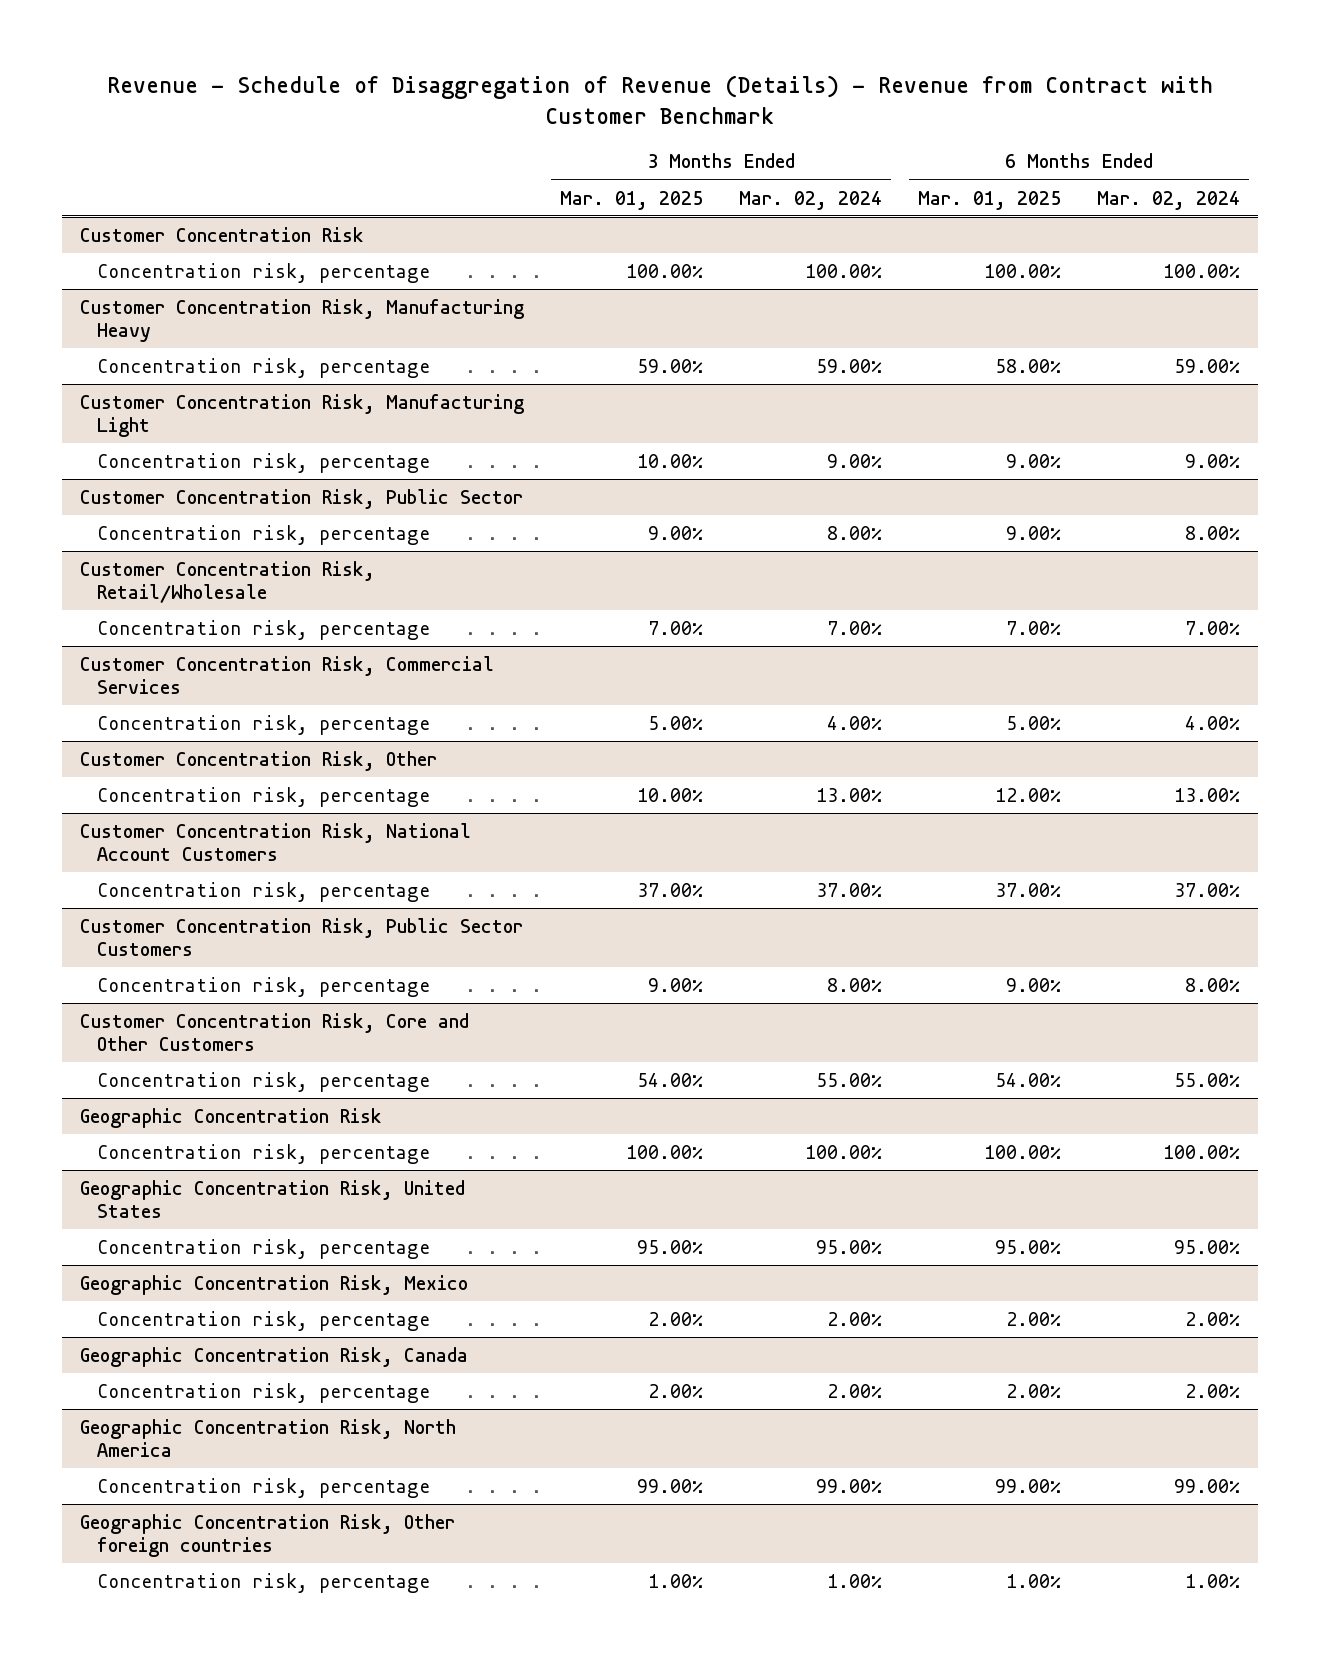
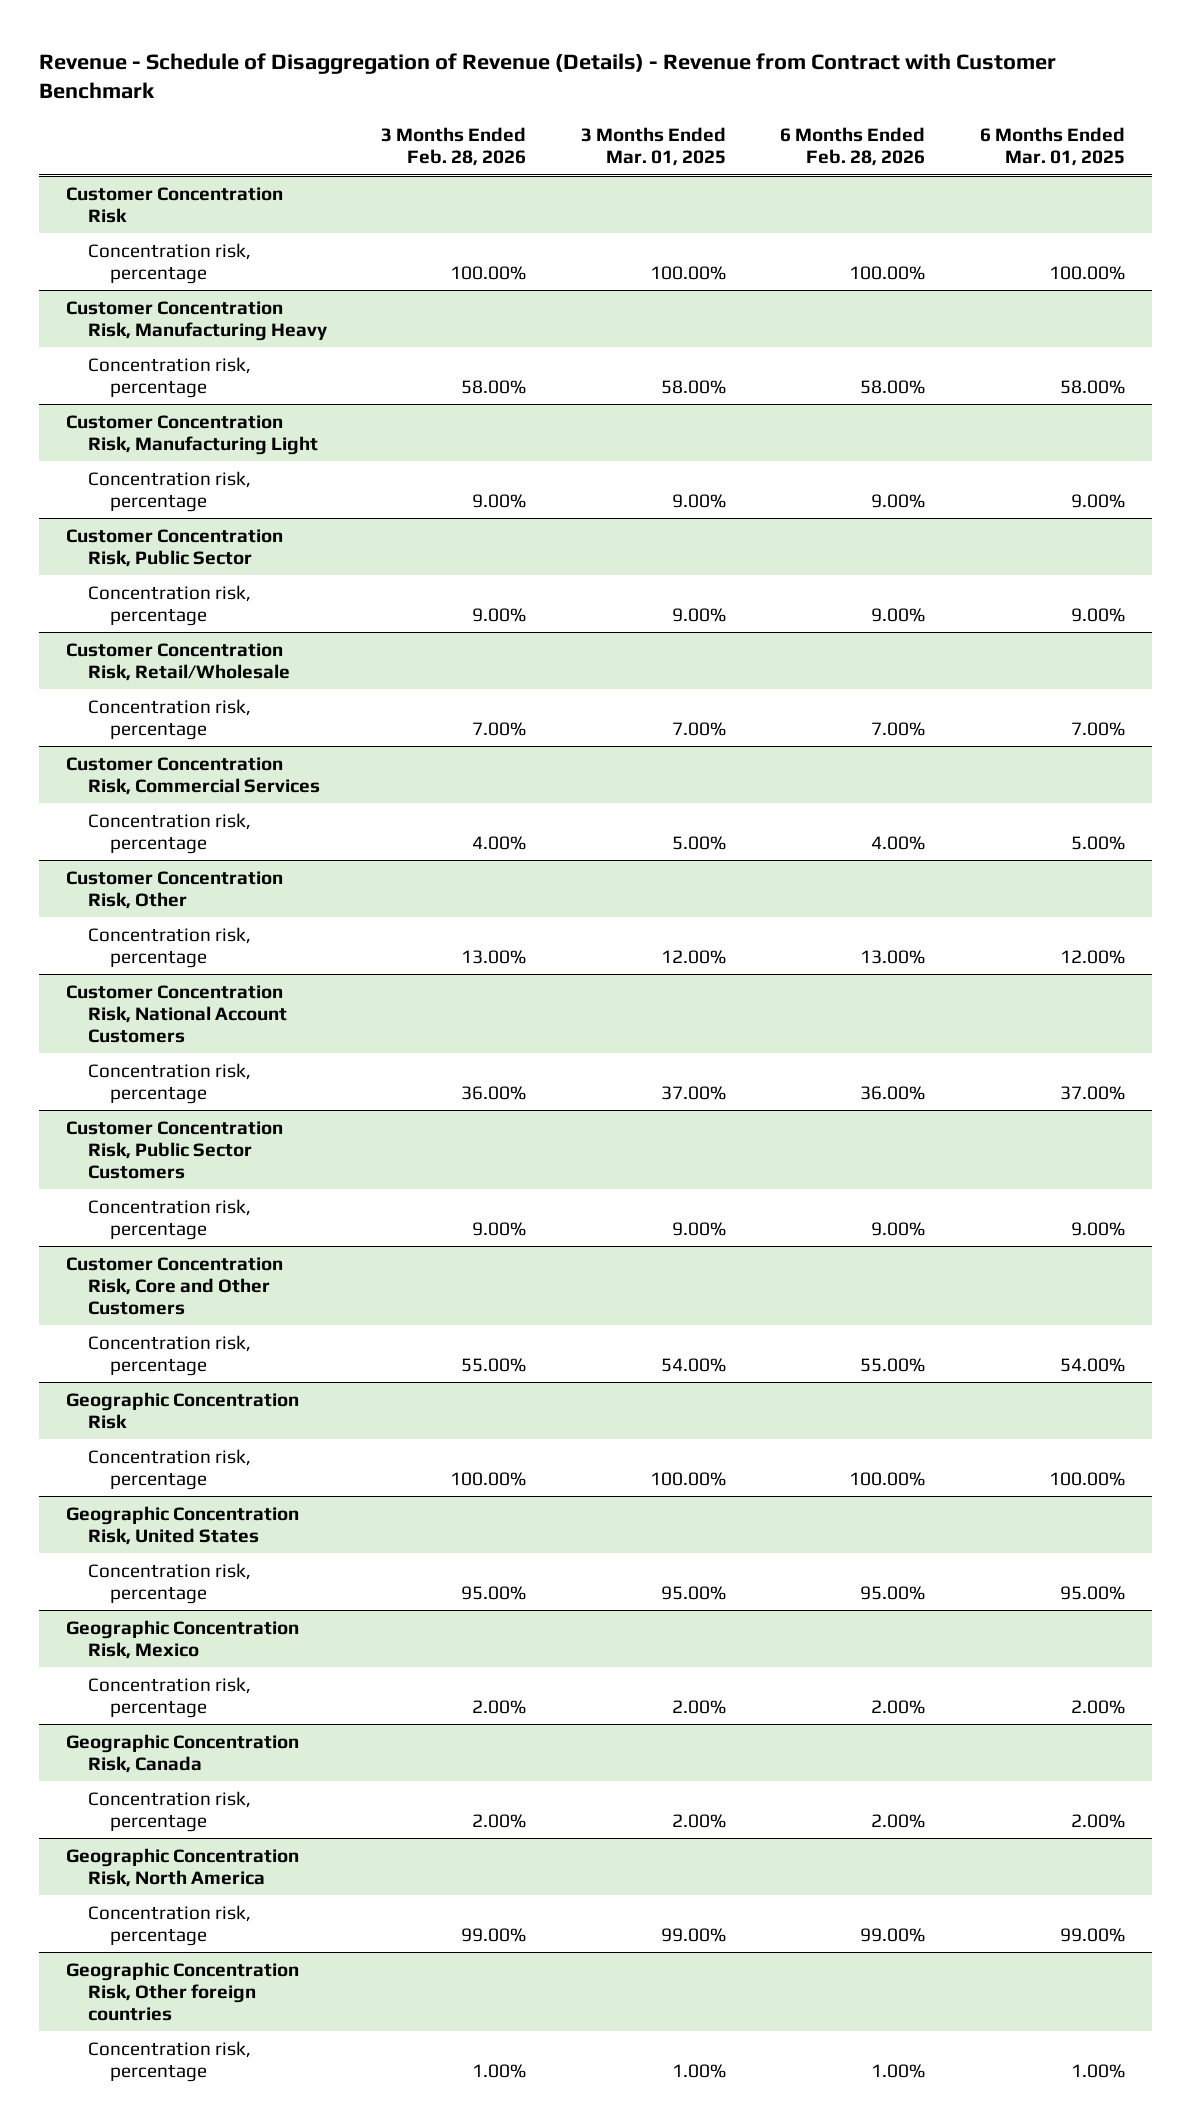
[739,190,883,210] Mar. 02, 2024 -> none
[1096,190,1240,210] Mar. 02, 2024 -> none
none -> [381,127,527,167] 3 Months Ended Feb. 28, 2026
none -> [780,127,926,167] 6 Months Ended Feb. 28, 2026
[637,358,704,373] 59.00% -> [660,379,726,394] 58.00%
[637,453,704,468] 10.00% -> [671,493,726,508] 9.00%
[637,787,704,802] 10.00% -> [660,949,726,964] 12.00%

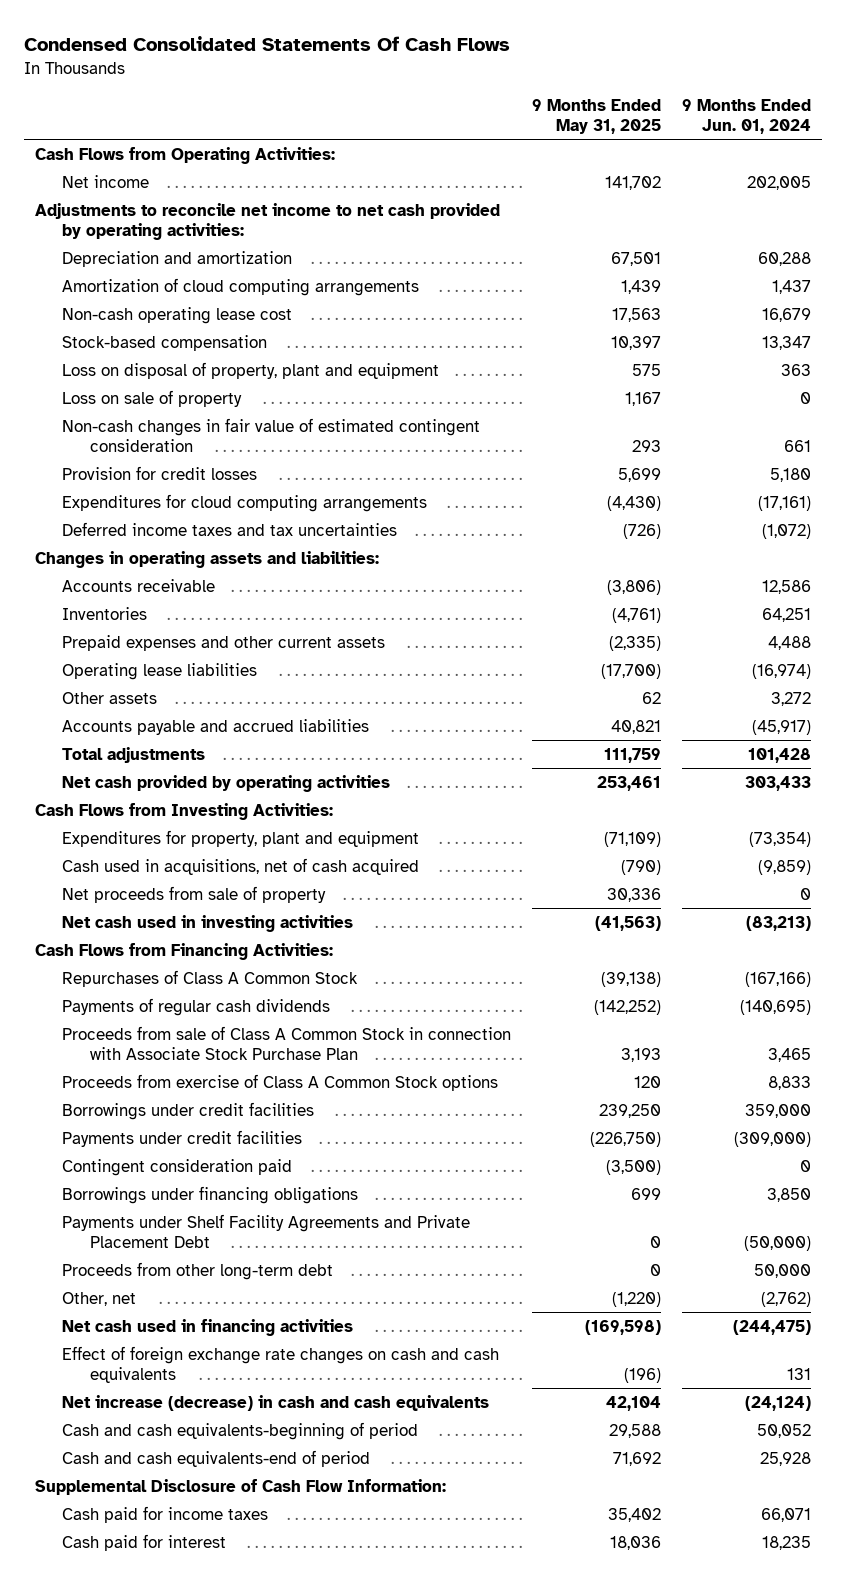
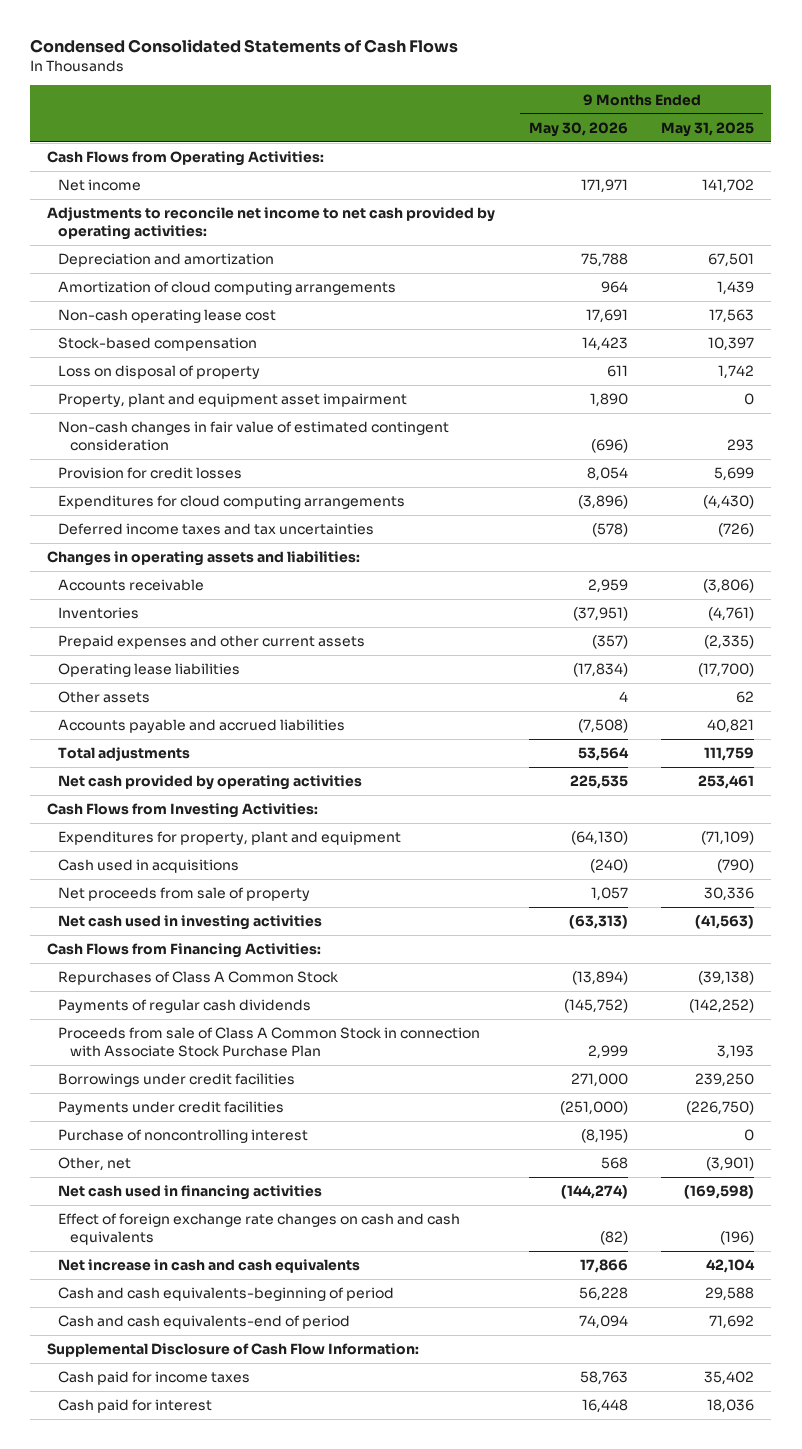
[24,35,511,51] Condensed Consolidated Statements Of Cash Flows -> [30,39,459,54] Condensed Consolidated Statements of Cash Flows
[682,99,812,135] 9 Months Ended Jun. 01, 2024 -> none
none -> [528,121,628,137] May 30, 2026
[62,361,440,379] Loss on disposal of property, plant and equipment -> none
[62,389,243,407] Loss on sale of property -> [58,365,261,380] Loss on disposal of property
[625,391,662,406] 1,167 -> [718,365,755,380] 1,742
none -> [58,393,408,408] Property, plant and equipment asset impairment
[62,857,420,875] Cash used in acquisitions, net of cash acquired -> [58,859,240,874] Cash used in acquisitions
[62,1073,499,1091] Proceeds from exercise of Class A Common Stock options -> none
[62,1158,293,1176] Contingent consideration paid -> none
[62,1185,359,1204] Borrowings under financing obligations -> none
[62,1213,471,1248] Payments under Shelf Facility Agreements and Private Placement Debt -> none
[62,1261,334,1280] Proceeds from other long-term debt -> none
none -> [58,1129,309,1144] Purchase of noncontrolling interest
[612,1291,662,1307] (1,220) -> [706,1157,755,1172] (3,901)
[62,1394,490,1411] Net increase (decrease) in cash and cash equivalents -> [58,1259,361,1274] Net increase in cash and cash equivalents

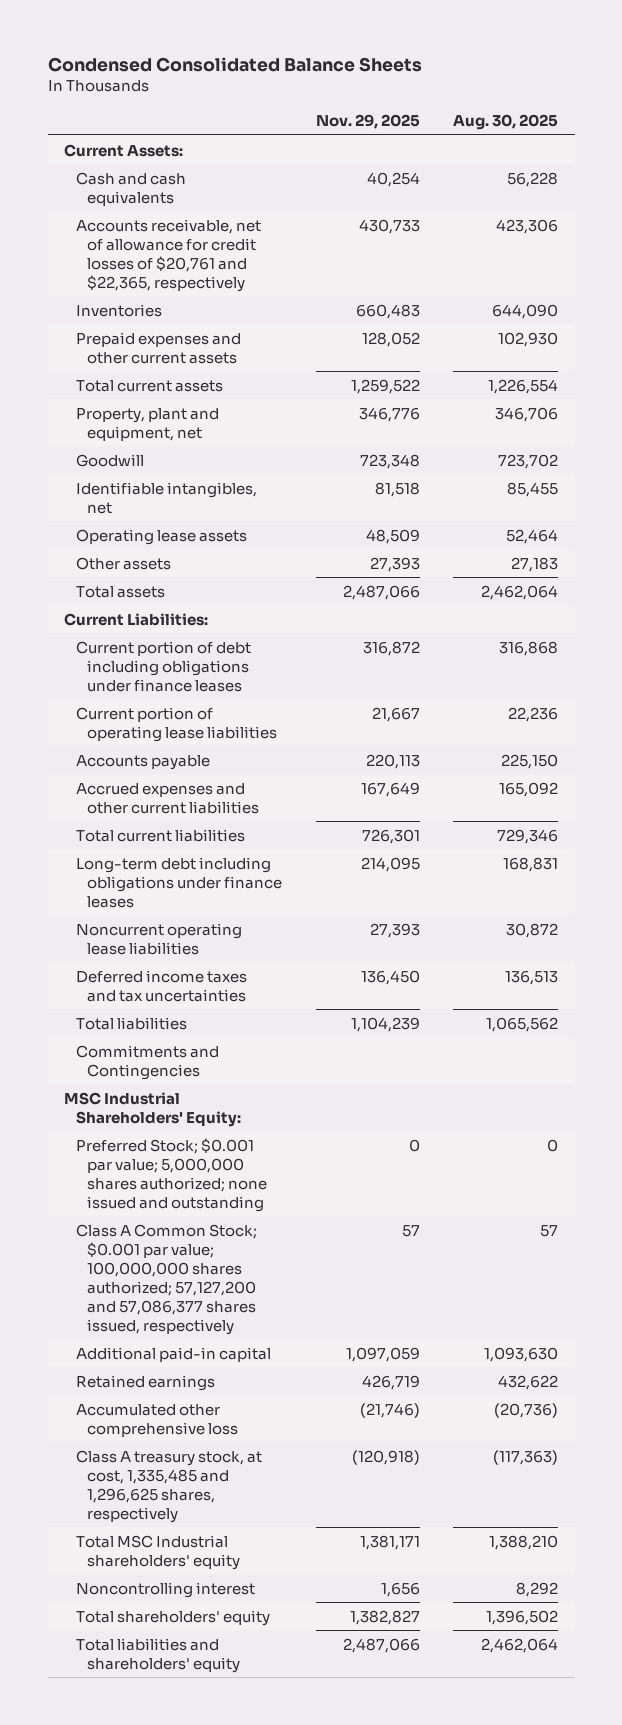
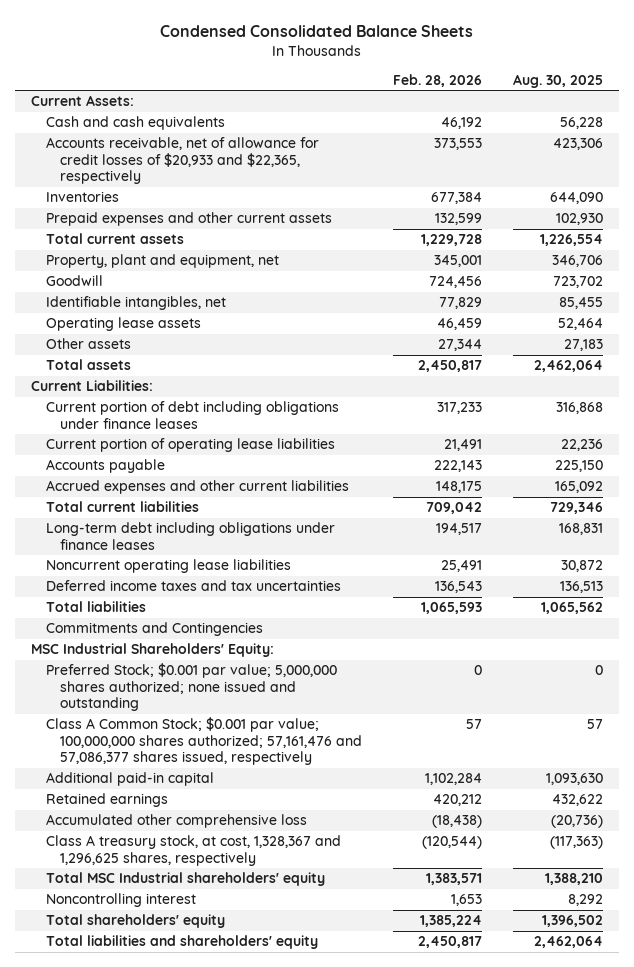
[315,113,420,129] Nov. 29, 2025 -> none
none -> [393,74,483,88] Feb. 28, 2026
[75,218,261,292] Accounts receivable, net of allowance for credit losses of $20,761 and $22,365, respectively -> [45,137,319,185] Accounts receivable, net of allowance for credit losses of $20,933 and $22,365, respectively
[75,1223,257,1335] Class A Common Stock; $0.001 par value; 100,000,000 shares authorized; 57,127,200 and 57,086,377 shares issued, respectively -> [45,717,363,766] Class A Common Stock; $0.001 par value; 100,000,000 shares authorized; 57,161,476 and 57,086,377 shares issued, respectively
[75,1449,262,1523] Class A treasury stock, at cost, 1,335,485 and 1,296,625 shares, respectively -> [45,835,341,866] Class A treasury stock, at cost, 1,328,367 and 1,296,625 shares, respectively

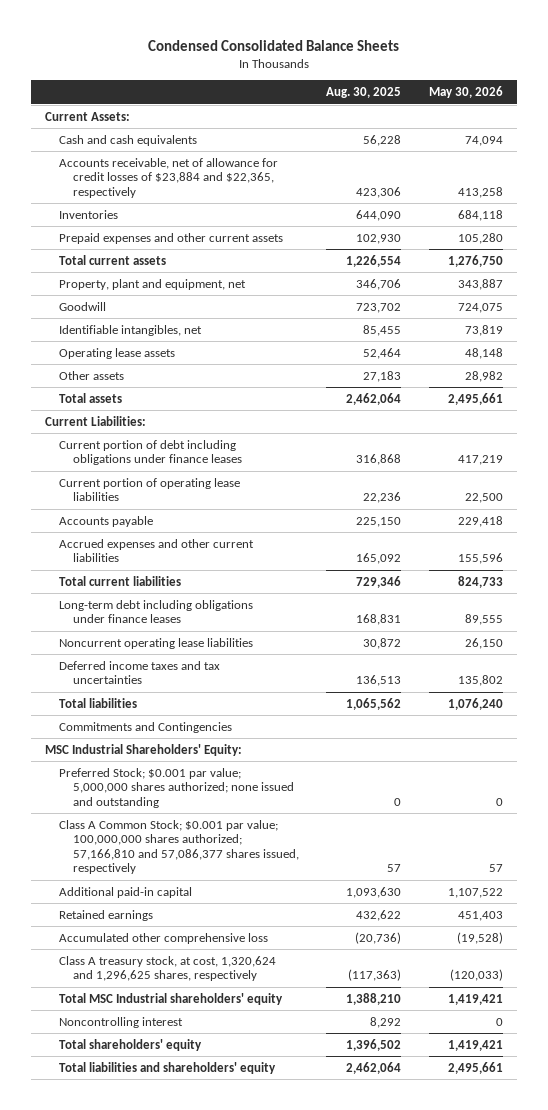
[393,74,483,88] Feb. 28, 2026 -> none
none -> [428,86,503,99] May 30, 2026
[45,137,319,185] Accounts receivable, net of allowance for credit losses of $20,933 and $22,365, respectively -> [58,157,278,198] Accounts receivable, net of allowance for credit losses of $23,884 and $22,365, respectively
[45,717,363,766] Class A Common Stock; $0.001 par value; 100,000,000 shares authorized; 57,161,476 and 57,086,377 shares issued, respectively -> [58,819,299,875] Class A Common Stock; $0.001 par value; 100,000,000 shares authorized; 57,166,810 and 57,086,377 shares issued, respectively
[45,835,341,866] Class A treasury stock, at cost, 1,328,367 and 1,296,625 shares, respectively -> [58,955,276,982] Class A treasury stock, at cost, 1,320,624 and 1,296,625 shares, respectively

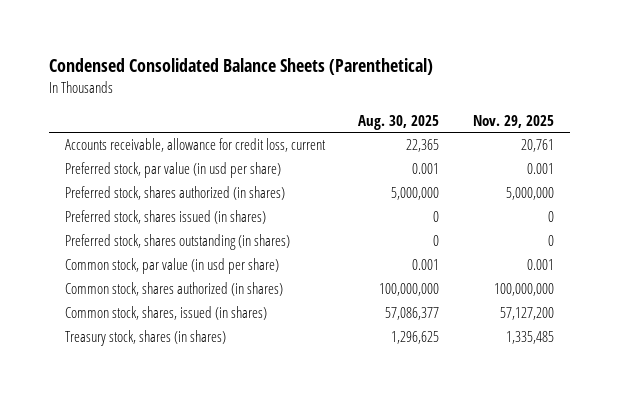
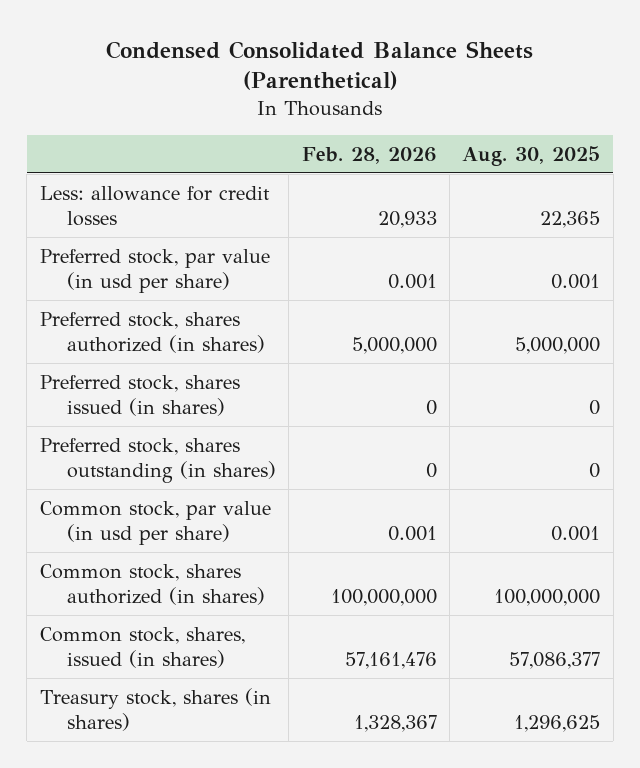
[472,114,554,128] Nov. 29, 2025 -> none
none -> [301,146,437,164] Feb. 28, 2026
[65,138,327,153] Accounts receivable, allowance for credit loss, current -> [39,185,270,227] Less: allowance for credit losses

